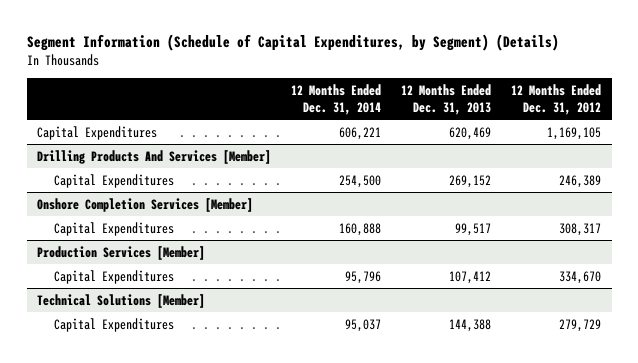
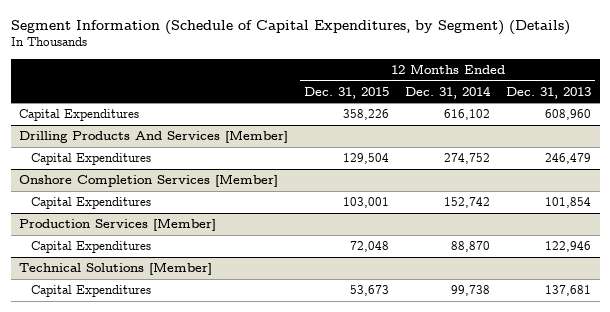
[511,84,602,115] 12 Months Ended Dec. 31, 2012 -> none
none -> [303,86,389,99] Dec. 31, 2015
[338,126,381,140] 606,221 -> [444,109,491,121] 616,102
[449,126,492,140] 620,469 -> [545,109,592,121] 608,960
[338,174,381,188] 254,500 -> [444,153,491,165] 274,752
[449,174,492,188] 269,152 -> [545,153,592,165] 246,479
[338,222,381,236] 160,888 -> [444,197,491,209] 152,742
[455,222,492,236] 99,517 -> [545,197,592,209] 101,854
[344,270,381,284] 95,796 -> [451,241,491,253] 88,870
[449,270,492,284] 107,412 -> [545,241,592,253] 122,946
[344,318,381,332] 95,037 -> [451,285,491,297] 99,738
[449,318,492,332] 144,388 -> [545,285,592,297] 137,681

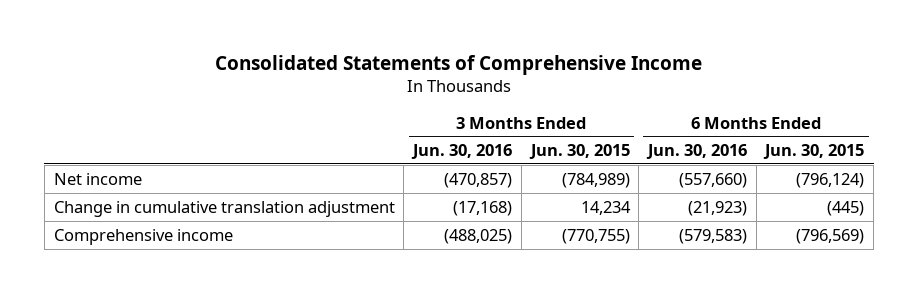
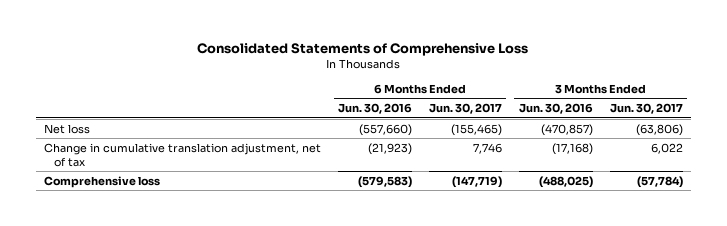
[215,55,703,76] Consolidated Statements of Comprehensive Income -> [197,43,529,57] Consolidated Statements of Comprehensive Loss
[528,144,630,160] Jun. 30, 2015 -> none
[763,144,865,160] Jun. 30, 2015 -> none
none -> [428,103,502,115] Jun. 30, 2017
none -> [609,103,683,115] Jun. 30, 2017
[53,172,142,185] Net income -> [44,123,91,134] Net loss
[53,200,395,217] Change in cumulative translation adjustment -> [44,142,322,167] Change in cumulative translation adjustment, net of tax
[53,228,233,245] Comprehensive income -> [44,175,161,188] Comprehensive loss

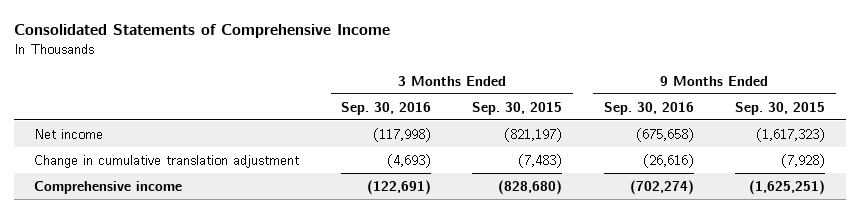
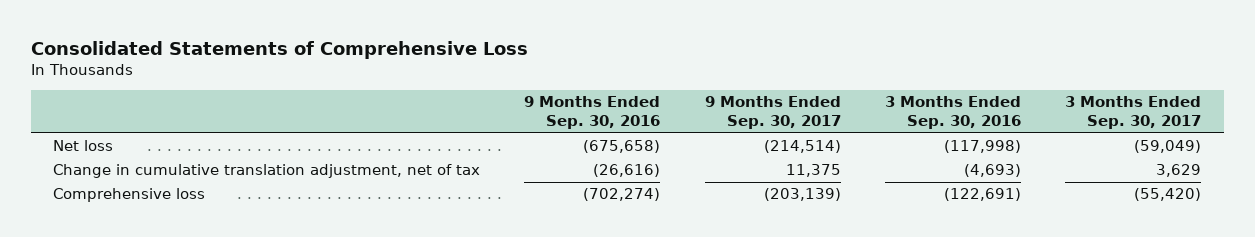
[13,24,390,39] Consolidated Statements of Comprehensive Income -> [31,40,529,59] Consolidated Statements of Comprehensive Loss
[472,101,563,115] Sep. 30, 2015 -> none
[735,101,826,115] Sep. 30, 2015 -> none
none -> [704,96,841,130] 9 Months Ended Sep. 30, 2017
none -> [1065,96,1202,130] 3 Months Ended Sep. 30, 2017
[34,128,104,139] Net income -> [53,140,114,152] Net loss
[34,154,300,168] Change in cumulative translation adjustment -> [53,164,481,179] Change in cumulative translation adjustment, net of tax
[34,180,183,194] Comprehensive income -> [53,188,206,203] Comprehensive loss

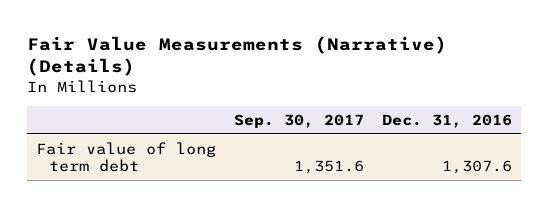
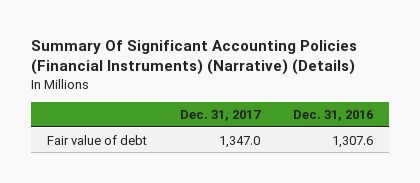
[27,35,448,77] Fair Value Measurements (Narrative) (Details) -> [30,40,357,76] Summary Of Significant Accounting Policies (Financial Instruments) (Narrative) (Details)
[234,114,365,129] Sep. 30, 2017 -> none
none -> [179,110,261,122] Dec. 31, 2017
[36,141,217,173] Fair value of long term debt -> [47,134,148,145] Fair value of debt

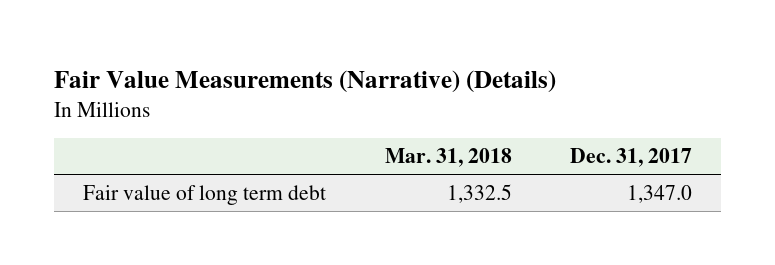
[30,40,357,76] Summary Of Significant Accounting Policies (Financial Instruments) (Narrative) (Details) -> [54,69,557,93] Fair Value Measurements (Narrative) (Details)
[292,110,373,122] Dec. 31, 2016 -> none
none -> [384,148,512,168] Mar. 31, 2018
[47,134,148,145] Fair value of debt -> [83,184,327,205] Fair value of long term debt

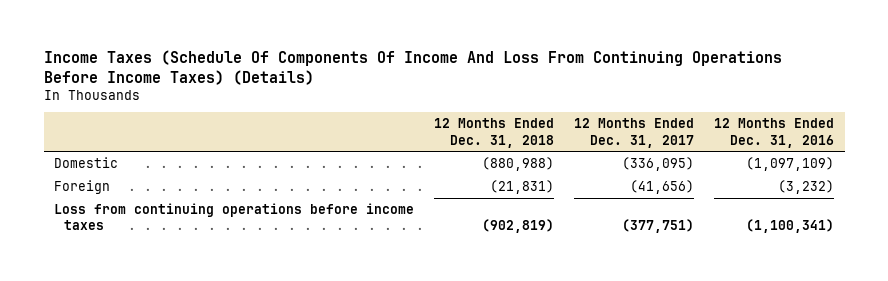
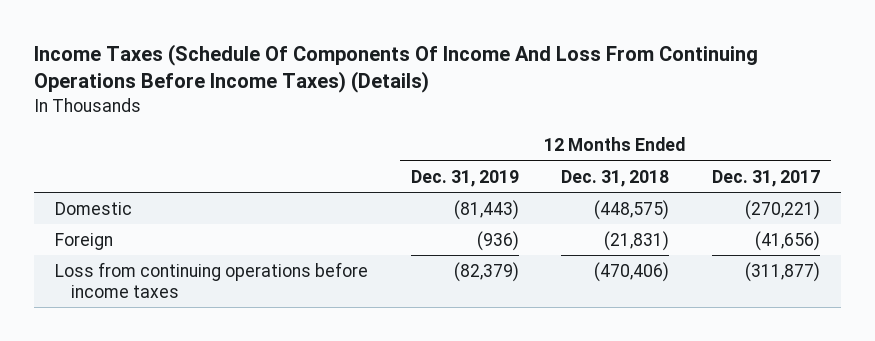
[714,118,835,148] 12 Months Ended Dec. 31, 2016 -> none
none -> [410,169,519,187] Dec. 31, 2019
[482,157,555,172] (880,988) -> [594,199,670,220] (448,575)
[622,157,695,172] (336,095) -> [744,199,820,220] (270,221)
[482,219,555,234] (902,819) -> [594,261,670,282] (470,406)
[622,219,695,234] (377,751) -> [744,261,820,282] (311,877)

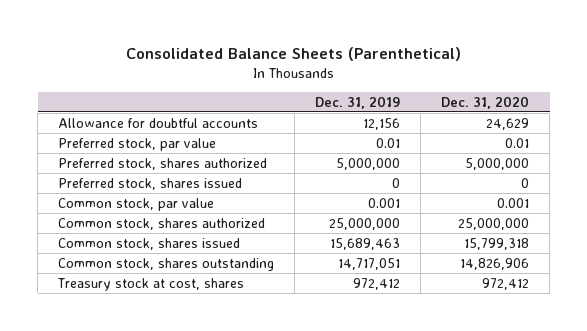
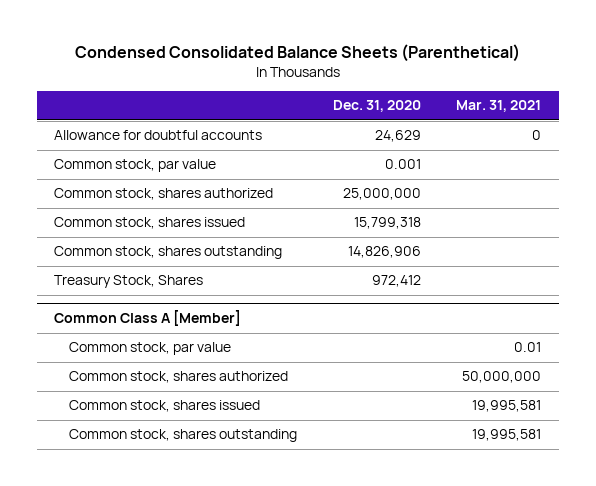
[125,47,461,62] Consolidated Balance Sheets (Parenthetical) -> [74,44,520,63] Condensed Consolidated Balance Sheets (Parenthetical)
[315,95,401,109] Dec. 31, 2019 -> none
none -> [456,100,542,113] Mar. 31, 2021
[58,137,217,151] Preferred stock, par value -> none
[58,157,268,170] Preferred stock, shares authorized -> none
[58,177,243,190] Preferred stock, shares issued -> none
[57,277,245,291] Treasury stock at cost, shares -> [54,275,204,289] Treasury Stock, Shares
none -> [54,310,242,327] Common Class A [Member]
none -> [69,342,232,356] Common stock, par value
none -> [69,371,289,384] Common stock, shares authorized
none -> [69,400,261,413] Common stock, shares issued
none -> [69,429,298,443] Common stock, shares outstanding

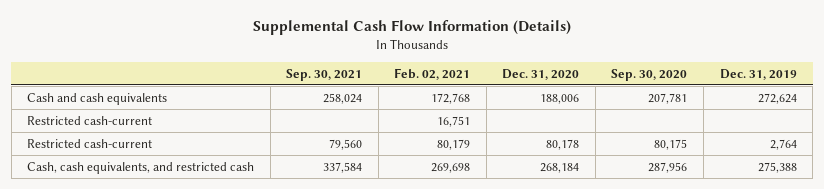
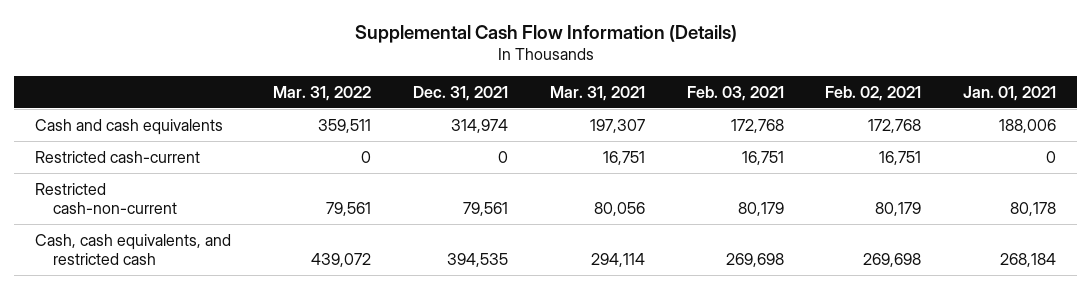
[286,68,363,81] Sep. 30, 2021 -> none
[502,68,580,80] Dec. 31, 2020 -> none
[611,68,688,81] Sep. 30, 2020 -> none
[719,68,797,80] Dec. 31, 2019 -> none
none -> [272,85,371,101] Mar. 31, 2022
none -> [412,85,508,101] Dec. 31, 2021
none -> [549,85,645,101] Mar. 31, 2021
none -> [686,85,784,101] Feb. 03, 2021
none -> [963,85,1057,101] Jan. 01, 2021
[27,138,153,148] Restricted cash-current -> [34,182,177,214] Restricted cash-non-current

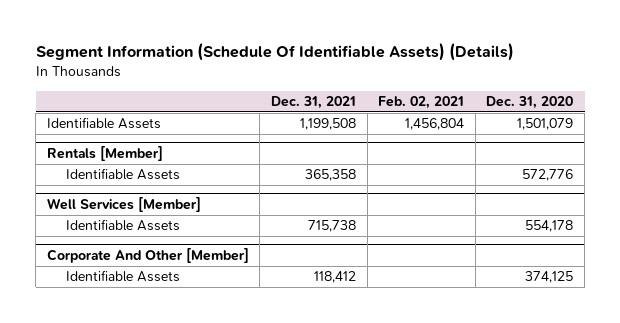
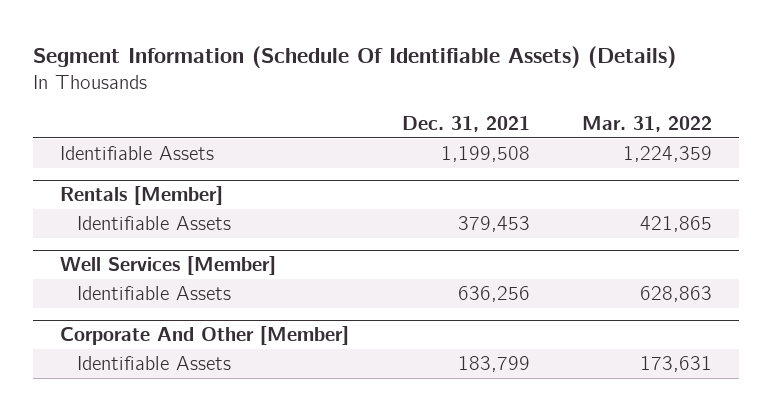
[378,95,465,109] Feb. 02, 2021 -> none
[486,95,574,109] Dec. 31, 2020 -> none
none -> [582,115,713,132] Mar. 31, 2022
[304,169,356,182] 365,358 -> [457,216,530,233] 379,453
[307,220,356,233] 715,738 -> [457,286,530,303] 636,256
[313,271,356,284] 118,412 -> [457,356,530,373] 183,799

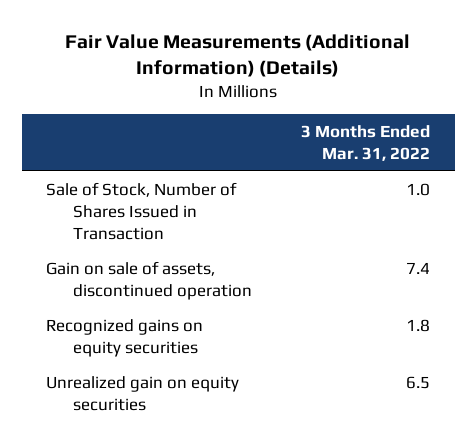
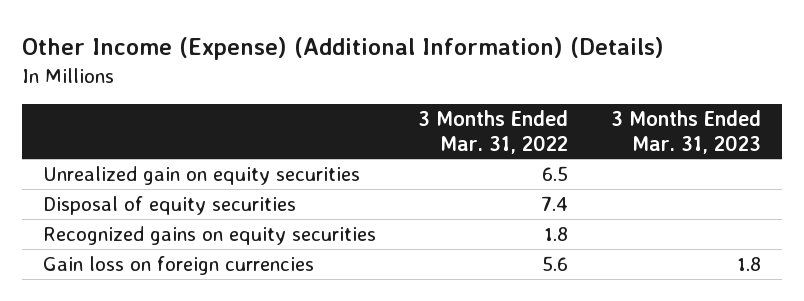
[65,33,411,78] Fair Value Measurements (Additional Information) (Details) -> [22,36,665,60] Other Income (Expense) (Additional Information) (Details)
none -> [610,109,761,154] 3 Months Ended Mar. 31, 2023
[46,181,238,240] Sale of Stock, Number of Shares Issued in Transaction -> none
[46,260,252,300] Gain on sale of assets, discontinued operation -> none
none -> [43,196,297,216] Disposal of equity securities
[46,318,204,357] Recognized gains on equity securities -> [43,226,377,246] Recognized gains on equity securities
none -> [43,256,315,276] Gain loss on foreign currencies

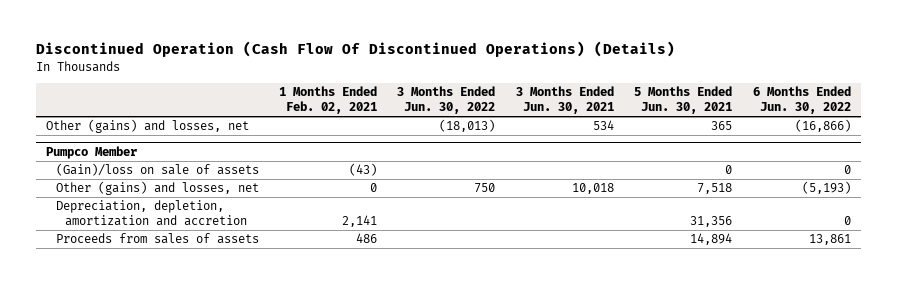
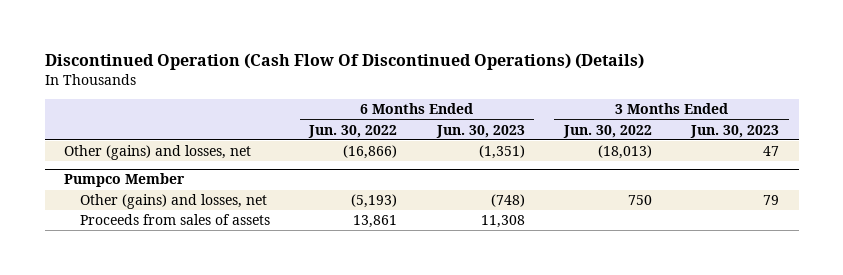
[278,86,377,115] 1 Months Ended Feb. 02, 2021 -> none
[515,86,614,115] 3 Months Ended Jun. 30, 2021 -> none
[634,86,733,115] 5 Months Ended Jun. 30, 2021 -> none
none -> [435,124,525,138] Jun. 30, 2023
none -> [690,124,780,138] Jun. 30, 2023
[55,163,259,177] (Gain)/loss on sale of assets -> none
[55,200,248,227] Depreciation, depletion, amortization and accretion -> none

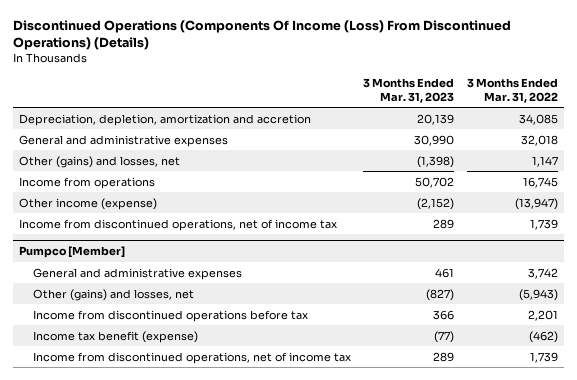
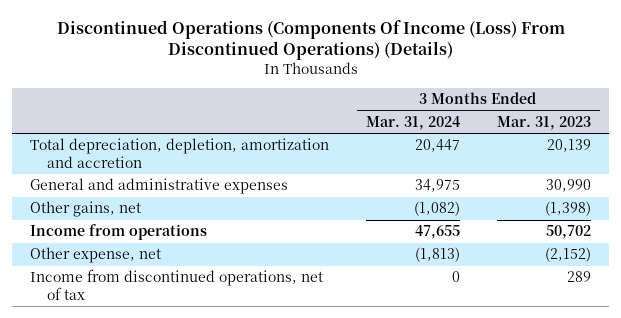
[466,78,558,103] 3 Months Ended Mar. 31, 2022 -> none
none -> [366,115,461,130] Mar. 31, 2024
[19,113,312,126] Depreciation, depletion, amortization and accretion -> [30,138,330,168] Total depreciation, depletion, amortization and accretion
[19,155,181,168] Other (gains) and losses, net -> [30,201,142,218] Other gains, net
[19,246,126,259] Pumpco [Member] -> none
[32,267,242,280] General and administrative expenses -> none
[32,288,194,301] Other (gains) and losses, net -> none
[32,309,308,322] Income from discontinued operations before tax -> none
[32,330,198,343] Income tax benefit (expense) -> none
[32,351,351,364] Income from discontinued operations, net of income tax -> none
[19,197,158,210] Other income (expense) -> [30,247,162,264] Other expense, net
[19,218,338,231] Income from discontinued operations, net of income tax -> [30,269,324,300] Income from discontinued operations, net of tax

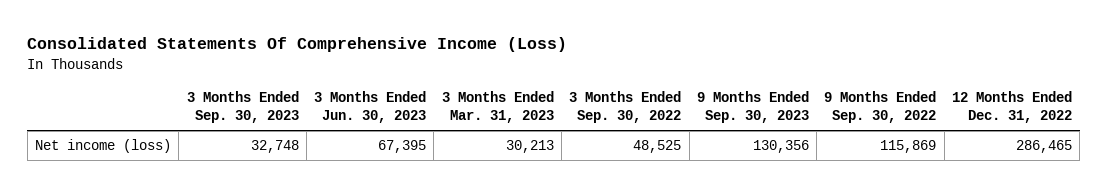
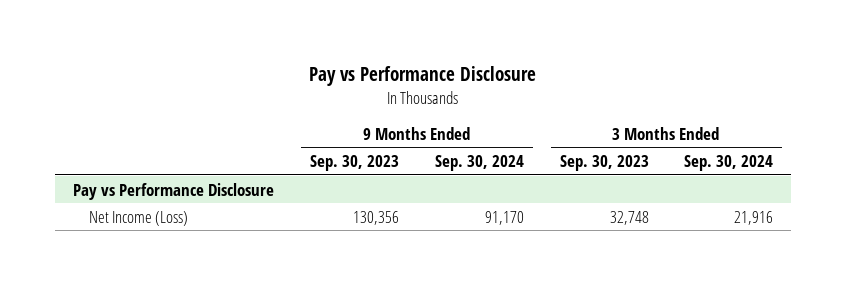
[27,37,568,53] Consolidated Statements Of Comprehensive Income (Loss) -> [309,66,537,87] Pay vs Performance Disclosure
[314,91,427,124] 3 Months Ended Jun. 30, 2023 -> none
[441,91,554,124] 3 Months Ended Mar. 31, 2023 -> none
[569,91,682,124] 3 Months Ended Sep. 30, 2022 -> none
[824,91,937,124] 9 Months Ended Sep. 30, 2022 -> none
[951,91,1072,124] 12 Months Ended Dec. 31, 2022 -> none
none -> [434,155,524,172] Sep. 30, 2024
none -> [684,155,774,172] Sep. 30, 2024
none -> [73,182,275,200] Pay vs Performance Disclosure
[35,139,172,154] Net income (loss) -> [88,210,188,226] Net Income (Loss)

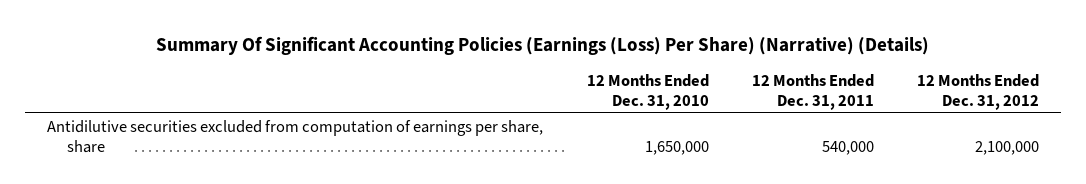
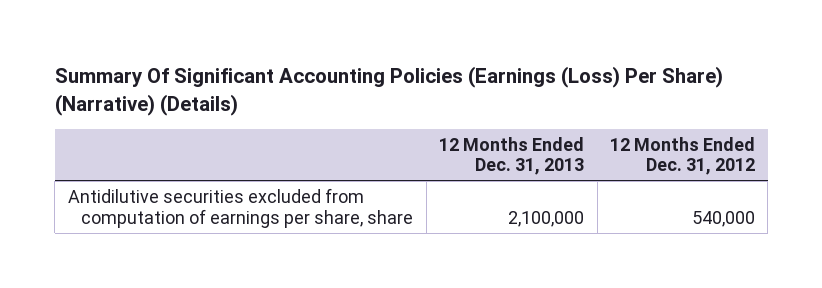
[586,73,709,110] 12 Months Ended Dec. 31, 2010 -> none
[751,73,874,110] 12 Months Ended Dec. 31, 2011 -> none
none -> [439,136,585,176] 12 Months Ended Dec. 31, 2013
[975,141,1040,156] 2,100,000 -> [691,210,755,227] 540,000

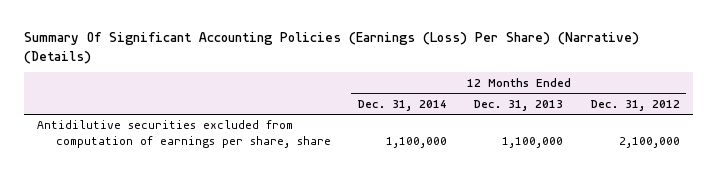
none -> [358,99,448,111] Dec. 31, 2014
[508,210,585,227] 2,100,000 -> [502,136,564,148] 1,100,000
[691,210,755,227] 540,000 -> [618,136,680,148] 2,100,000

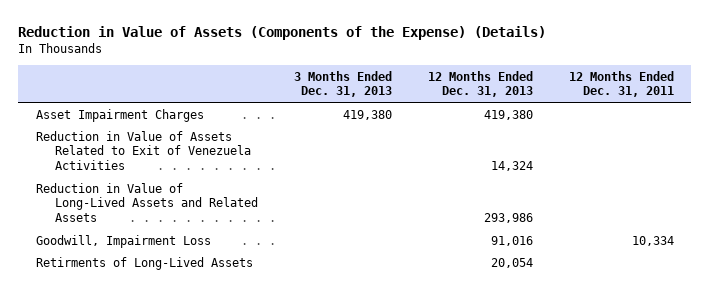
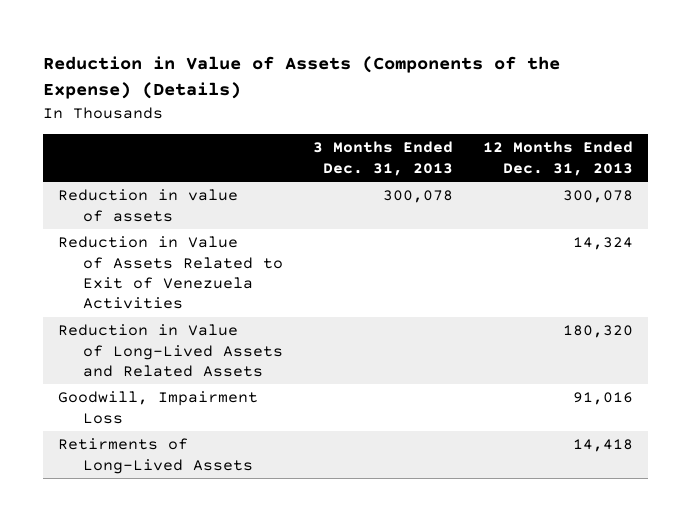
[568,70,674,98] 12 Months Ended Dec. 31, 2011 -> none
[35,108,204,122] Asset Impairment Charges -> none
none -> [58,189,239,222] Reduction in value of assets
[483,213,533,224] 293,986 -> [562,325,633,339] 180,320
[490,257,533,268] 20,054 -> [572,439,633,453] 14,418

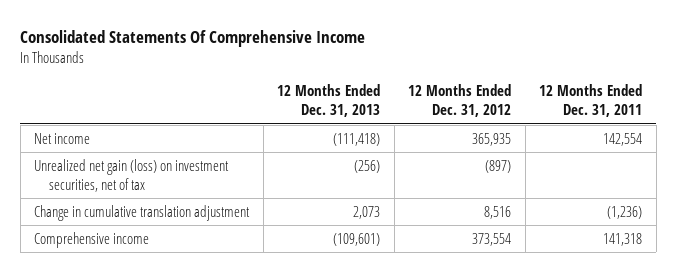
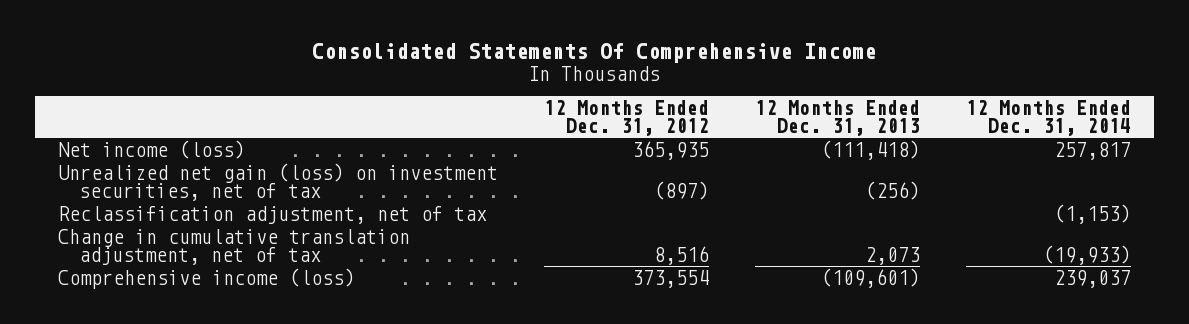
[539,84,643,118] 12 Months Ended Dec. 31, 2011 -> none
none -> [966,99,1132,137] 12 Months Ended Dec. 31, 2014
[34,132,91,144] Net income -> [57,139,245,159] Net income (loss)
none -> [57,205,487,224] Reclassification adjustment, net of tax
[34,204,251,221] Change in cumulative translation adjustment -> [57,228,410,265] Change in cumulative translation adjustment, net of tax
[34,231,150,248] Comprehensive income -> [57,267,355,289] Comprehensive income (loss)

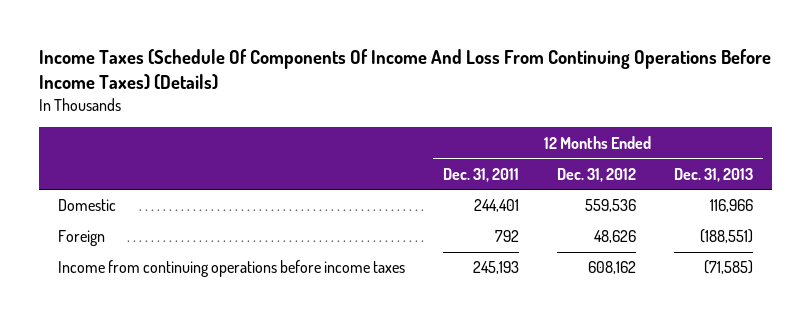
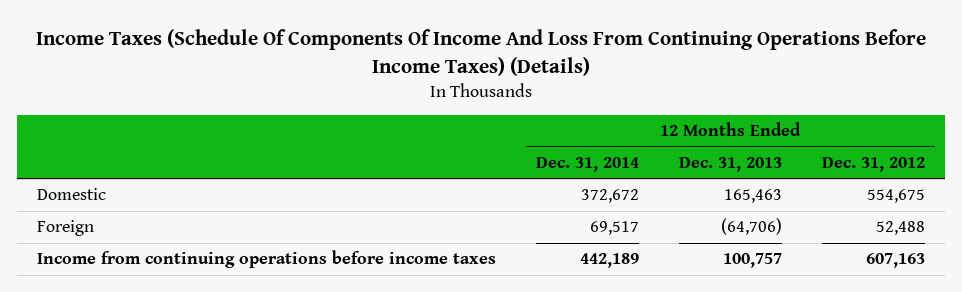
[442,167,519,182] Dec. 31, 2011 -> none
none -> [535,157,639,173] Dec. 31, 2014
[584,199,636,213] 559,536 -> [866,189,925,204] 554,675
[710,199,754,213] 116,966 -> [723,189,782,204] 165,463
[593,230,636,244] 48,626 -> [875,221,925,236] 52,488
[700,229,754,244] (188,551) -> [720,218,782,236] (64,706)
[587,261,636,275] 608,162 -> [865,253,925,269] 607,163
[704,260,754,275] (71,585) -> [722,253,782,269] 100,757

